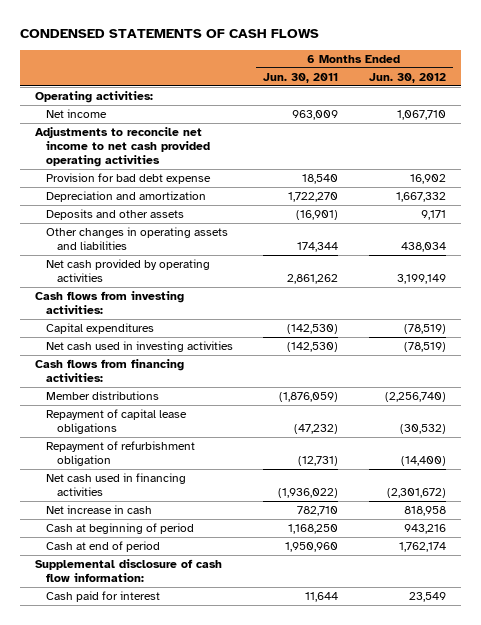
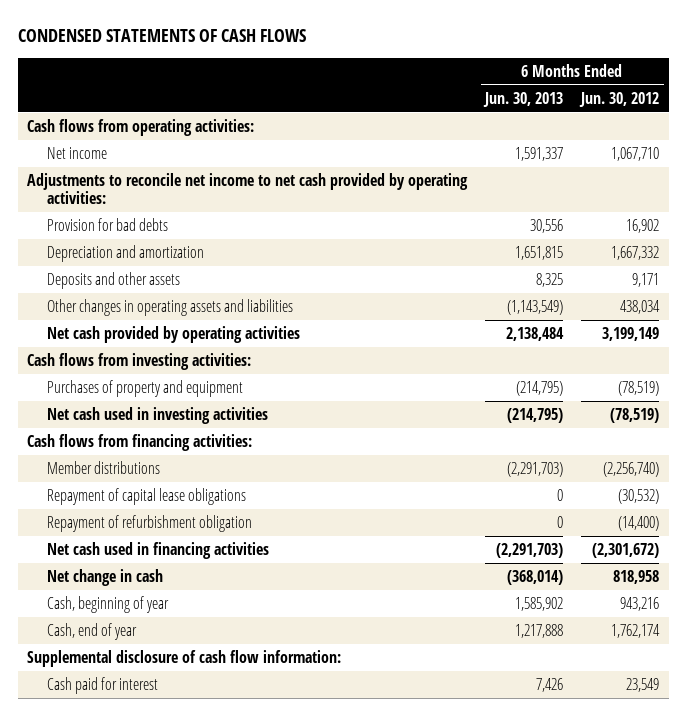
[263,72,339,83] Jun. 30, 2011 -> none
none -> [483,91,564,107] Jun. 30, 2013
[34,90,153,103] Operating activities: -> [27,118,255,136] Cash flows from operating activities:
[34,126,210,167] Adjustments to reconcile net income to net cash provided operating activities -> [27,172,469,205] Adjustments to reconcile net income to net cash provided by operating activities:
[45,172,211,184] Provision for bad debt expense -> [47,217,169,231] Provision for bad debts
[45,322,154,334] Capital expenditures -> [47,379,244,397] Purchases of property and equipment
[45,504,152,514] Net increase in cash -> [47,568,164,586] Net change in cash
[45,522,194,534] Cash at beginning of period -> [47,595,170,613] Cash, beginning of year
[45,540,160,552] Cash at end of period -> [47,622,138,640] Cash, end of year

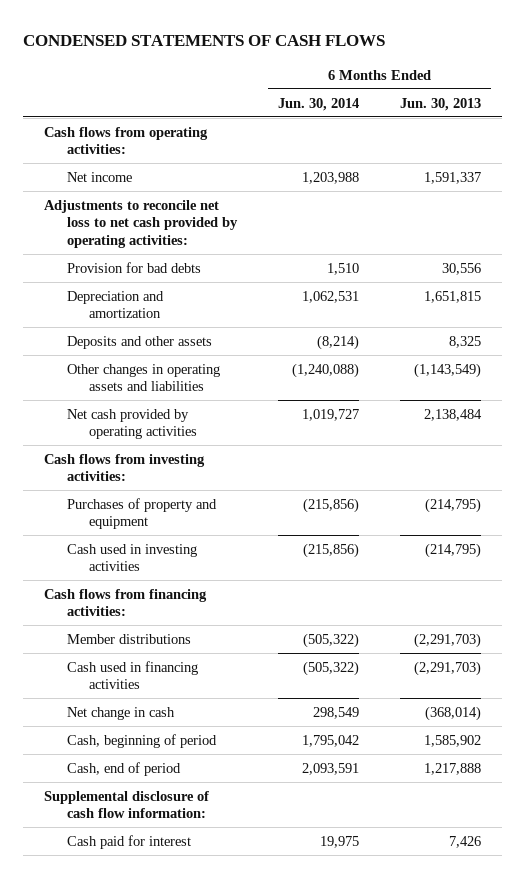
[579,91,660,107] Jun. 30, 2012 -> none
none -> [277,97,359,111] Jun. 30, 2014
[27,172,469,205] Adjustments to reconcile net income to net cash provided by operating activities: -> [44,199,238,248] Adjustments to reconcile net loss to net cash provided by operating activities:
[47,406,269,424] Net cash used in investing activities -> [66,543,197,572] Cash used in investing activities
[47,487,247,505] Repayment of capital lease obligations -> none
[47,514,253,532] Repayment of refurbishment obligation -> none
[47,541,270,559] Net cash used in financing activities -> [66,660,198,690] Cash used in financing activities
[47,595,170,613] Cash, beginning of year -> [66,733,217,748] Cash, beginning of period
[47,622,138,640] Cash, end of year -> [66,761,181,776] Cash, end of period

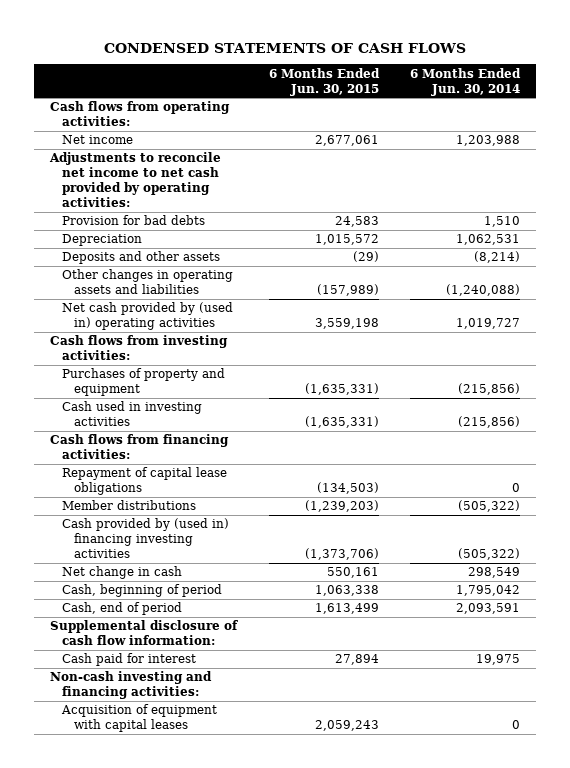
[400,97,482,111] Jun. 30, 2013 -> none
none -> [268,67,380,96] 6 Months Ended Jun. 30, 2015
[44,199,238,248] Adjustments to reconcile net loss to net cash provided by operating activities: -> [49,152,222,207] Adjustments to reconcile net income to net cash provided by operating activities:
[66,290,164,319] Depreciation and amortization -> [62,234,143,247] Depreciation
[66,408,198,440] Net cash provided by operating activities -> [62,302,234,331] Net cash provided by (used in) operating activities
none -> [62,467,228,496] Repayment of capital lease obligations
[66,660,198,690] Cash used in financing activities -> [62,518,230,559] Cash provided by (used in) financing investing activities
none -> [50,671,213,700] Non-cash investing and financing activities:
none -> [61,704,218,733] Acquisition of equipment with capital leases

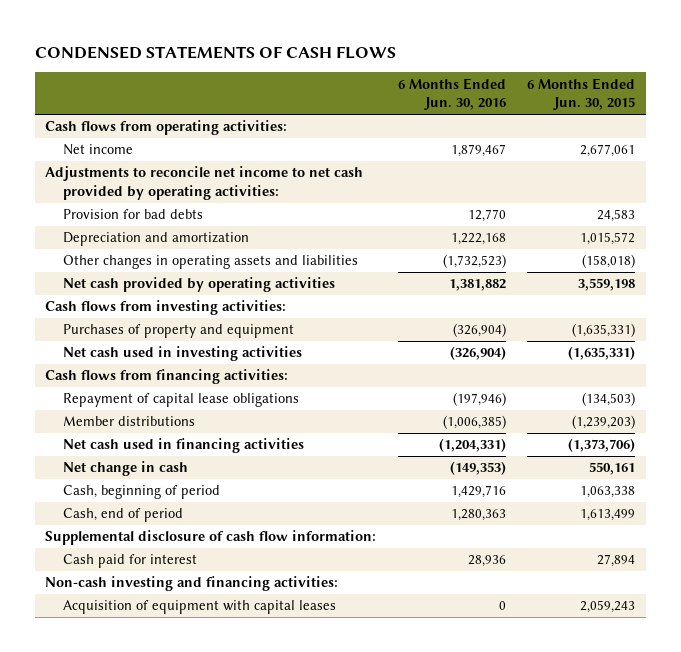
[410,67,522,96] 6 Months Ended Jun. 30, 2014 -> none
none -> [397,77,506,111] 6 Months Ended Jun. 30, 2016
[62,251,221,265] Deposits and other assets -> none
[62,234,143,247] Depreciation -> [62,232,249,247] Depreciation and amortization
[316,284,379,297] (157,989) -> [582,254,636,269] (158,018)
[62,302,234,331] Net cash provided by (used in) operating activities -> [62,277,335,293] Net cash provided by operating activities
[62,401,203,427] Cash used in investing activities -> [62,346,302,362] Net cash used in investing activities
[62,518,230,559] Cash provided by (used in) financing investing activities -> [62,438,304,454] Net cash used in financing activities

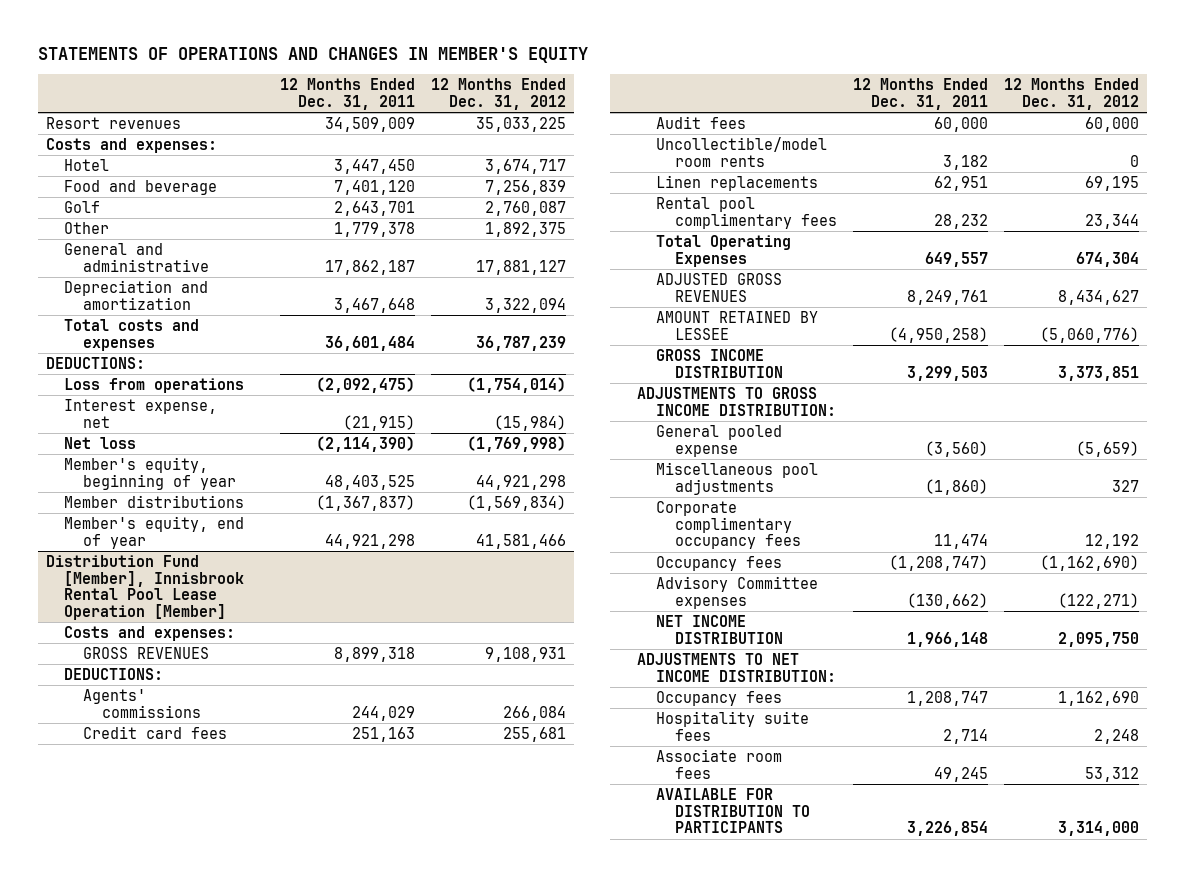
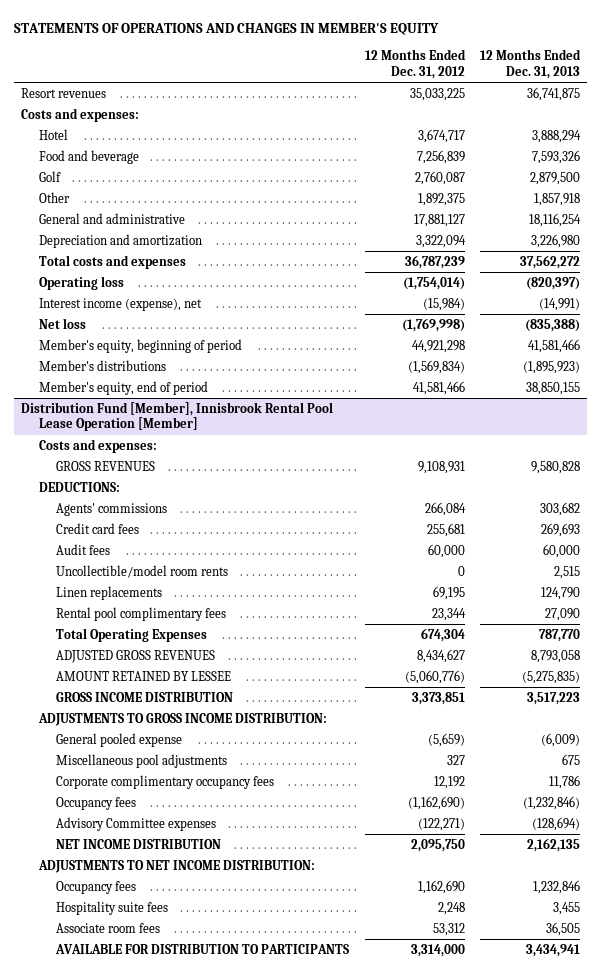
[280,78,416,110] 12 Months Ended Dec. 31, 2011 -> none
none -> [479,49,581,79] 12 Months Ended Dec. 31, 2013
[45,356,145,369] DEDUCTIONS: -> none
[64,377,245,393] Loss from operations -> [38,275,124,290] Operating loss
[64,398,218,428] Interest expense, net -> [38,297,202,311] Interest income (expense), net
[64,456,237,490] Member's equity, beginning of year -> [38,338,242,353] Member's equity, beginning of period
[64,494,245,508] Member distributions -> [38,359,166,371] Member's distributions
[64,515,245,549] Member's equity, end of year -> [38,380,208,395] Member's equity, end of period

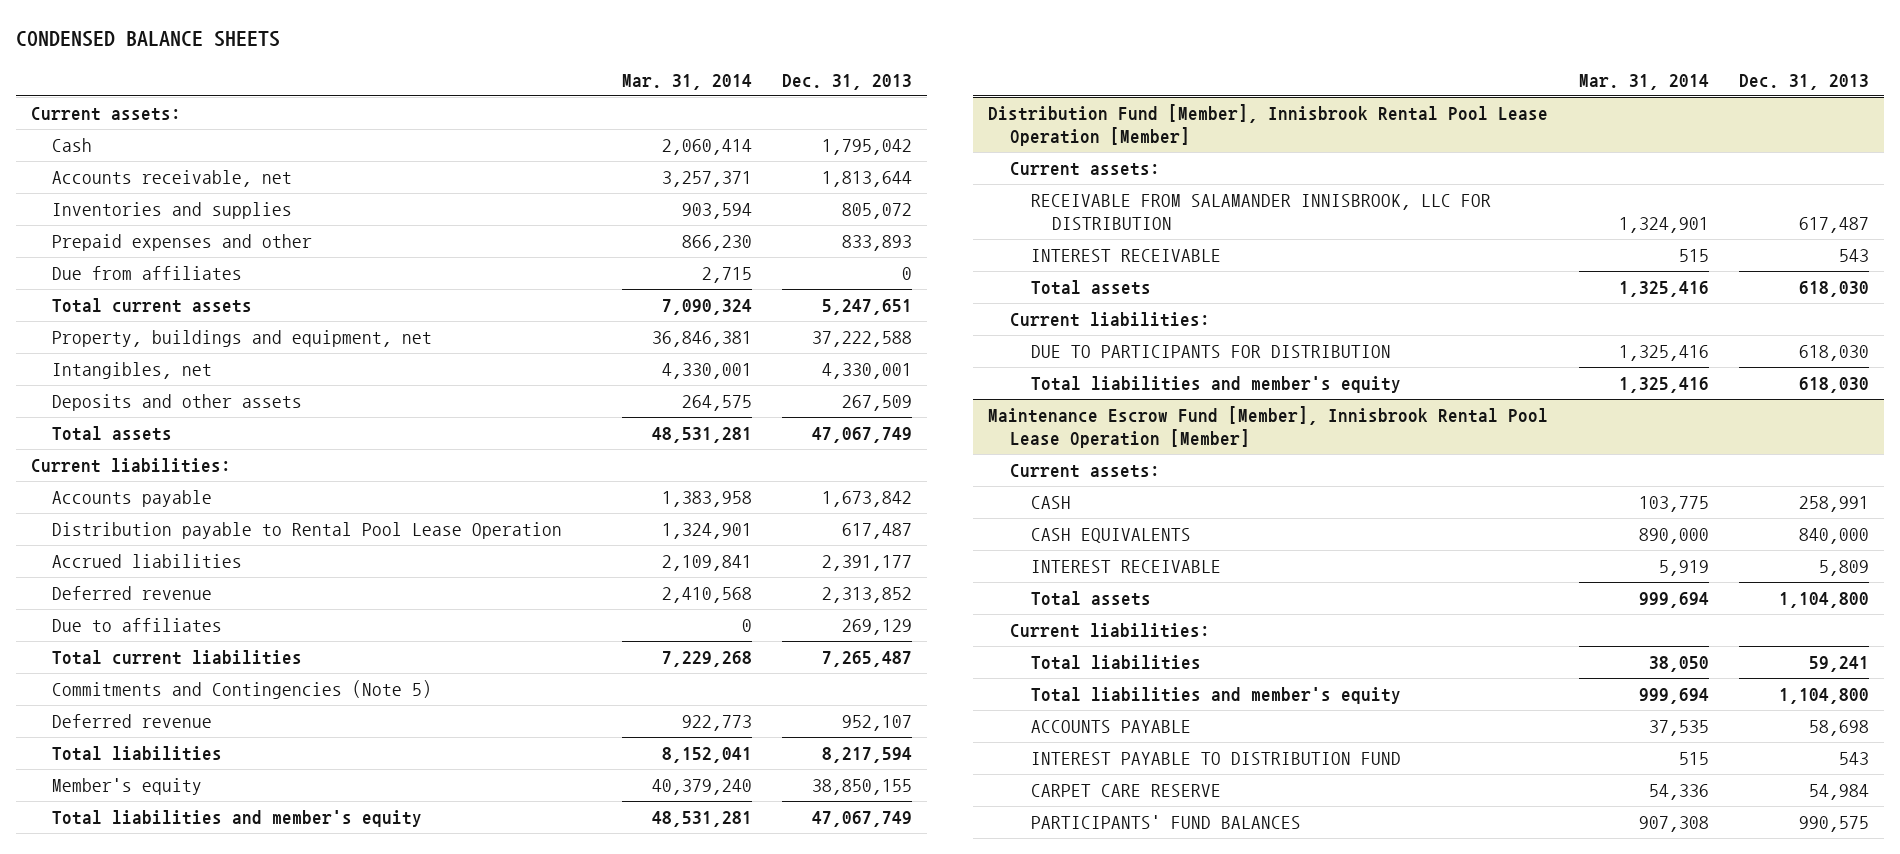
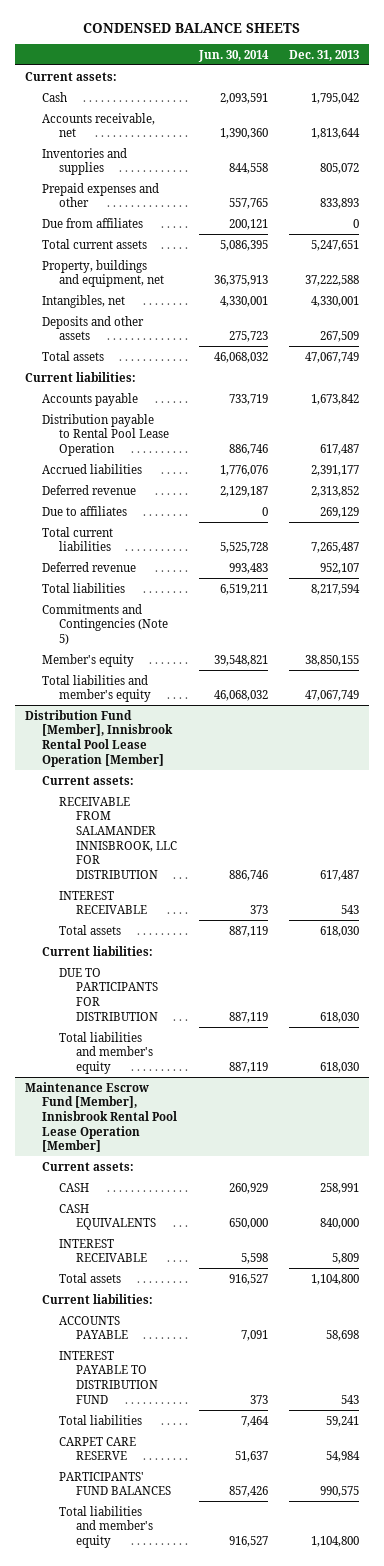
[621,73,752,90] Mar. 31, 2014 -> none
none -> [197,49,269,62] Jun. 30, 2014
[52,680,433,700] Commitments and Contingencies (Note 5) -> [42,603,169,645] Commitments and Contingencies (Note 5)
[1030,655,1201,671] Total liabilities -> [59,1414,143,1425] Total liabilities
[1030,687,1401,705] Total liabilities and member's equity -> [59,1505,154,1548] Total liabilities and member's equity

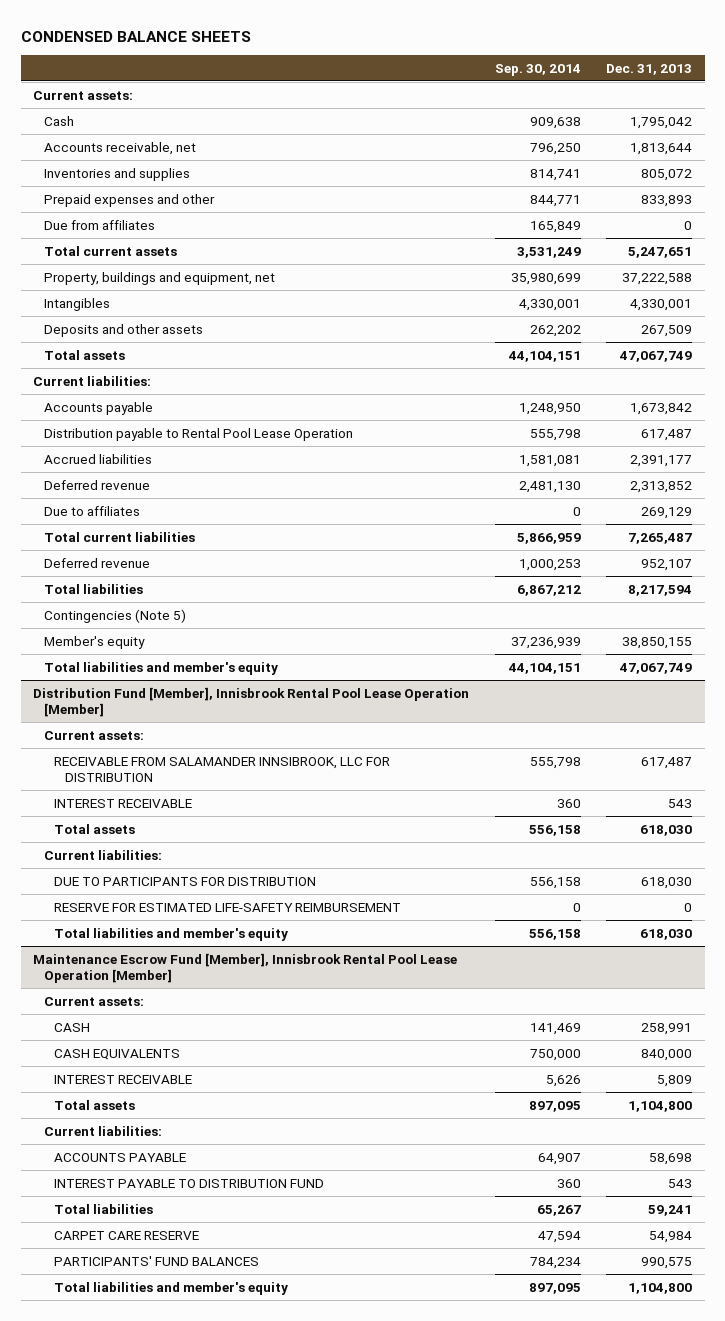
[197,49,269,62] Jun. 30, 2014 -> none
none -> [494,63,581,76] Sep. 30, 2014
[42,294,126,308] Intangibles, net -> [43,297,110,311] Intangibles
[42,603,169,645] Commitments and Contingencies (Note 5) -> [43,608,186,623] Contingencies (Note 5)
[59,796,178,879] RECEIVABLE FROM SALAMANDER INNISBROOK, LLC FOR DISTRIBUTION -> [54,756,391,782] RECEIVABLE FROM SALAMANDER INNSIBROOK, LLC FOR DISTRIBUTION
none -> [54,902,402,912] RESERVE FOR ESTIMATED LIFE-SAFETY REIMBURSEMENT

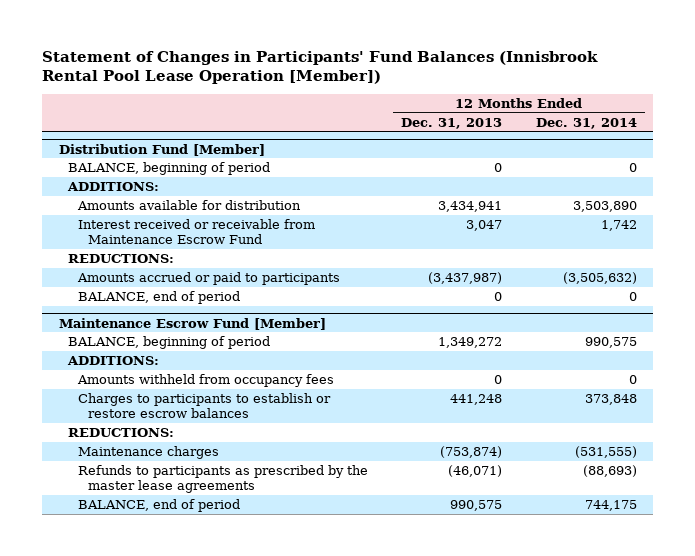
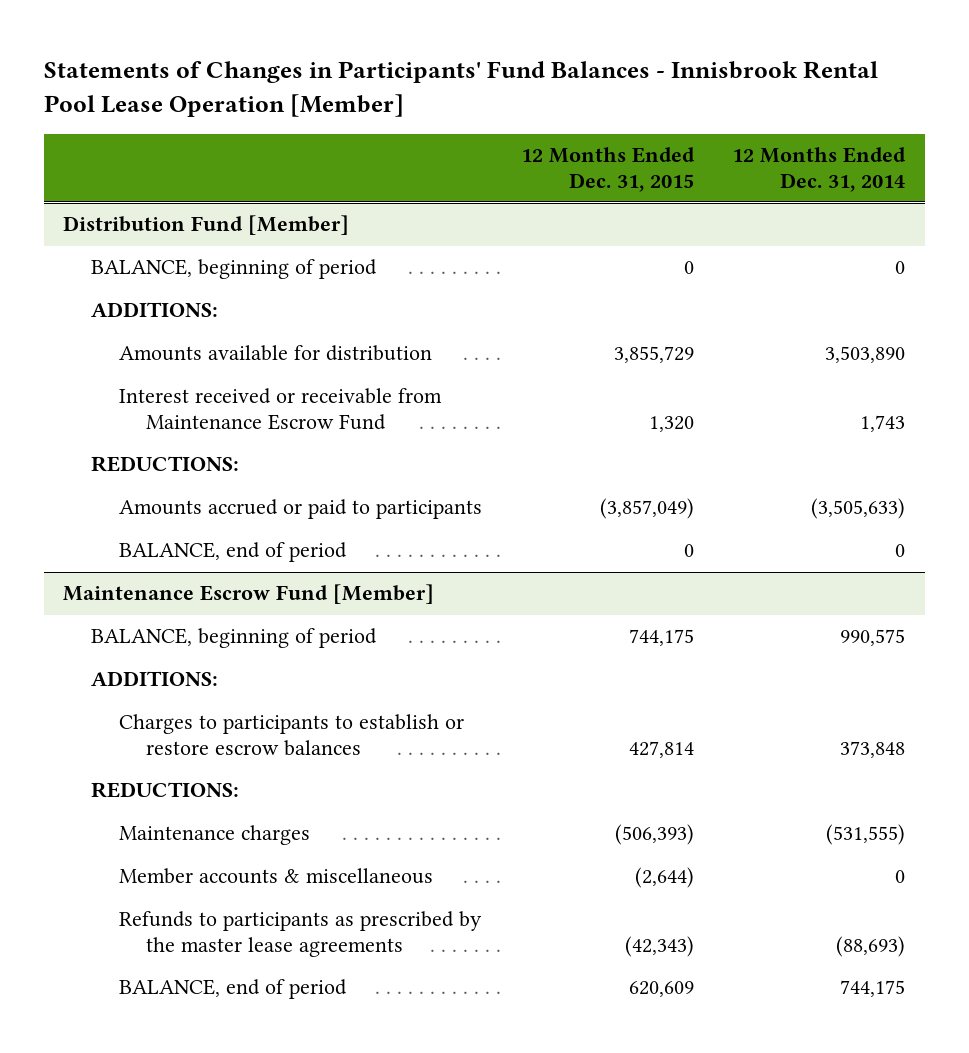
[41,50,598,85] Statement of Changes in Participants' Fund Balances (Innisbrook Rental Pool Lease Operation [Member]) -> [43,60,878,117] Statements of Changes in Participants' Fund Balances - Innisbrook Rental Pool Lease Operation [Member]
[401,117,503,129] Dec. 31, 2013 -> none
none -> [520,147,695,192] 12 Months Ended Dec. 31, 2015
[600,219,637,231] 1,742 -> [860,414,906,432] 1,743
[562,271,637,284] (3,505,632) -> [811,498,906,520] (3,505,633)
[76,373,334,387] Amounts withheld from occupancy fees -> none
none -> [118,868,433,885] Member accounts & miscellaneous

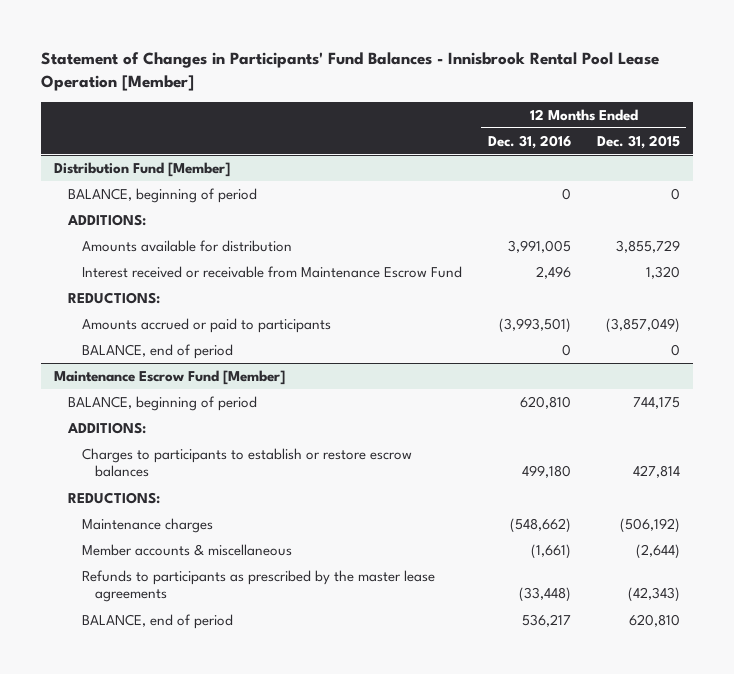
[43,60,878,117] Statements of Changes in Participants' Fund Balances - Innisbrook Rental Pool Lease Operation [Member] -> [40,51,659,92] Statement of Changes in Participants' Fund Balances - Innisbrook Rental Pool Lease Operation [Member]
[732,147,907,192] 12 Months Ended Dec. 31, 2014 -> none
none -> [487,134,571,149] Dec. 31, 2016
[614,824,694,846] (506,393) -> [619,517,680,533] (506,192)
[628,981,694,998] 620,609 -> [628,613,680,627] 620,810

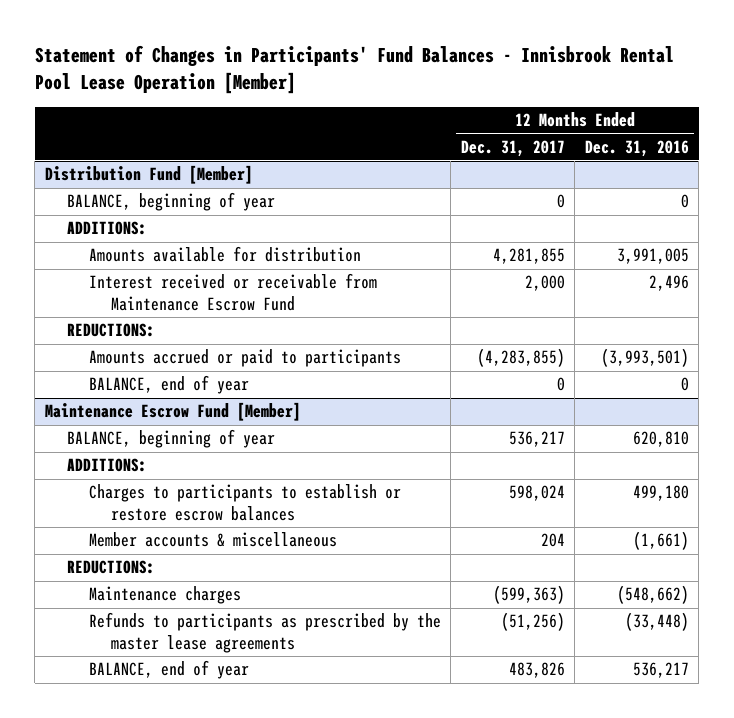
[596,134,680,149] Dec. 31, 2015 -> none
none -> [460,139,565,157] Dec. 31, 2017
[67,187,257,203] BALANCE, beginning of period -> [66,192,275,212] BALANCE, beginning of year
[81,343,233,359] BALANCE, end of period -> [88,375,249,395] BALANCE, end of year
[67,395,257,411] BALANCE, beginning of period -> [66,429,275,449] BALANCE, beginning of year
[81,543,292,556] Member accounts & miscellaneous -> [88,532,337,548] Member accounts & miscellaneous
[81,613,233,629] BALANCE, end of period -> [88,660,249,680] BALANCE, end of year

